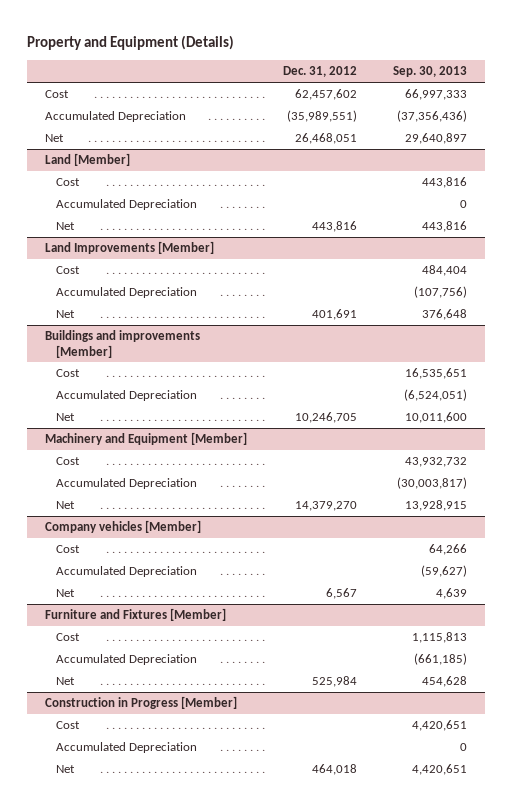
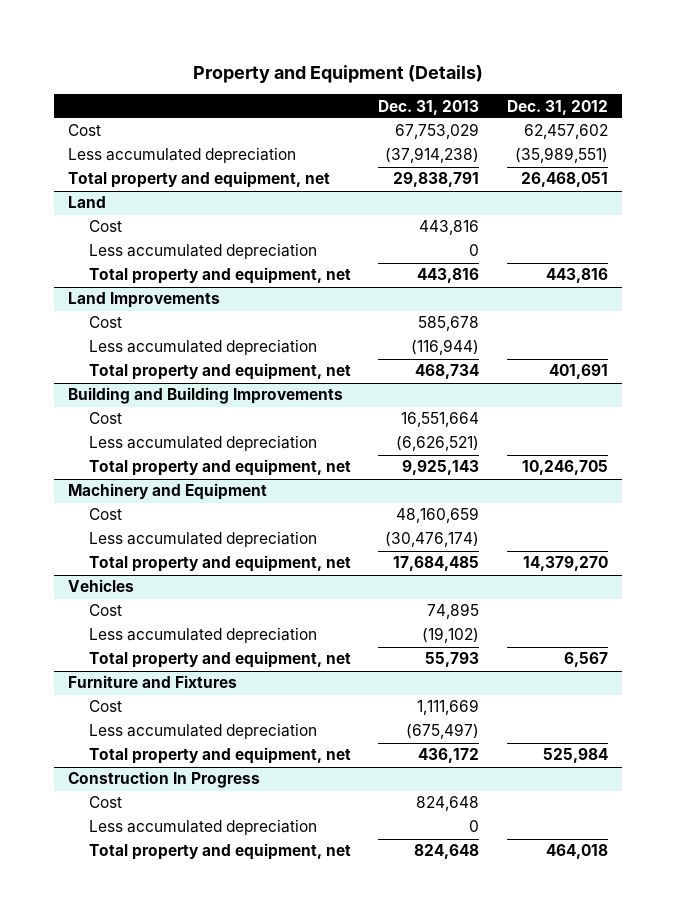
[393,66,468,78] Sep. 30, 2013 -> none
none -> [378,99,480,115] Dec. 31, 2013
[45,111,187,123] Accumulated Depreciation -> [68,147,297,164] Less accumulated depreciation
[45,134,65,143] Net -> [68,171,331,189] Total property and equipment, net
[45,153,131,167] Land [Member] -> [68,196,107,209] Land
[56,199,198,211] Accumulated Depreciation -> [88,243,317,260] Less accumulated depreciation
[56,222,76,231] Net -> [88,267,351,285] Total property and equipment, net
[45,241,215,255] Land Improvements [Member] -> [68,292,221,309] Land Improvements
[56,287,198,299] Accumulated Depreciation -> [88,339,317,356] Less accumulated depreciation
[56,310,76,319] Net -> [88,363,351,381] Total property and equipment, net
[45,330,201,358] Buildings and improvements [Member] -> [68,387,344,405] Building and Building Improvements
[56,390,198,402] Accumulated Depreciation -> [88,435,317,452] Less accumulated depreciation
[56,413,76,422] Net -> [88,459,351,477] Total property and equipment, net
[45,432,248,446] Machinery and Equipment [Member] -> [68,483,268,501] Machinery and Equipment
[56,478,198,490] Accumulated Depreciation -> [88,531,317,548] Less accumulated depreciation
[56,501,76,510] Net -> [88,555,351,573] Total property and equipment, net
[45,520,202,534] Company vehicles [Member] -> [68,579,135,593] Vehicles
[56,566,198,578] Accumulated Depreciation -> [88,627,317,644] Less accumulated depreciation
[56,589,76,598] Net -> [88,651,351,669] Total property and equipment, net
[45,608,227,622] Furniture and Fixtures [Member] -> [68,675,238,689] Furniture and Fixtures
[56,654,198,666] Accumulated Depreciation -> [88,723,317,740] Less accumulated depreciation
[56,677,76,686] Net -> [88,747,351,765] Total property and equipment, net
[45,696,238,710] Construction in Progress [Member] -> [68,771,261,789] Construction In Progress
[56,742,198,754] Accumulated Depreciation -> [88,819,317,836] Less accumulated depreciation
[56,765,76,774] Net -> [88,843,351,861] Total property and equipment, net

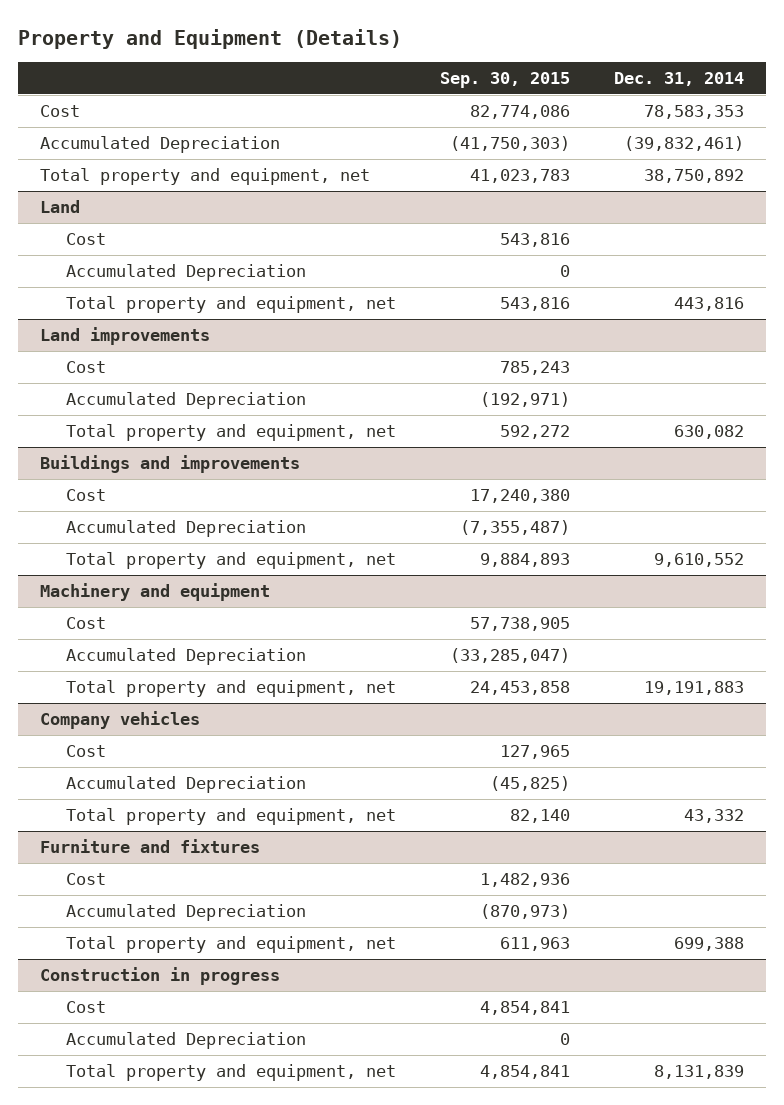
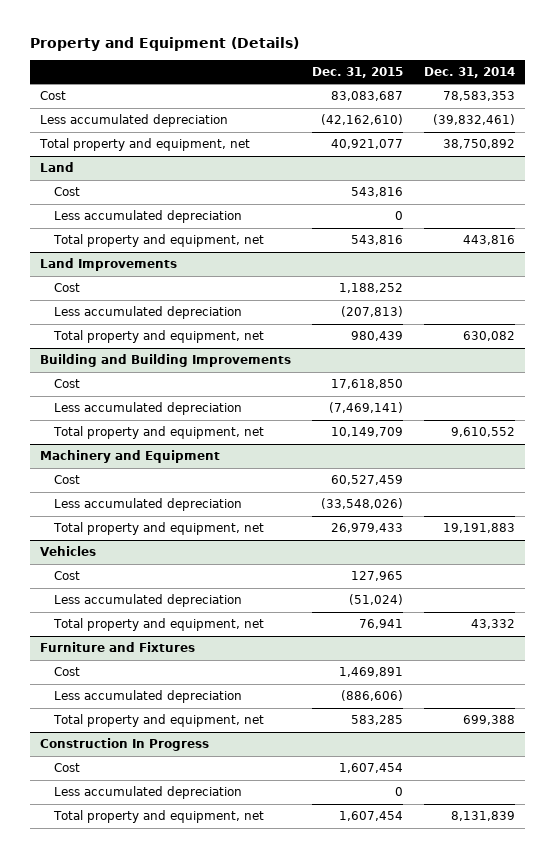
[440,71,571,88] Sep. 30, 2015 -> none
none -> [311,66,403,78] Dec. 31, 2015
[40,136,281,154] Accumulated Depreciation -> [40,114,229,128] Less accumulated depreciation
[66,264,307,282] Accumulated Depreciation -> [54,210,243,224] Less accumulated depreciation
[40,327,211,346] Land improvements -> [40,258,178,272] Land Improvements
[66,392,307,410] Accumulated Depreciation -> [54,306,243,320] Less accumulated depreciation
[40,455,301,474] Buildings and improvements -> [40,354,292,368] Building and Building Improvements
[66,520,307,538] Accumulated Depreciation -> [54,402,243,416] Less accumulated depreciation
[40,583,271,602] Machinery and equipment -> [40,450,221,464] Machinery and Equipment
[66,648,307,666] Accumulated Depreciation -> [54,498,243,512] Less accumulated depreciation
[40,711,201,730] Company vehicles -> [40,546,97,557] Vehicles
[66,776,307,794] Accumulated Depreciation -> [54,594,243,608] Less accumulated depreciation
[40,839,261,854] Furniture and fixtures -> [40,642,196,653] Furniture and Fixtures
[66,904,307,922] Accumulated Depreciation -> [54,690,243,704] Less accumulated depreciation
[40,967,281,986] Construction in progress -> [40,738,210,752] Construction In Progress
[66,1032,307,1050] Accumulated Depreciation -> [54,786,243,800] Less accumulated depreciation

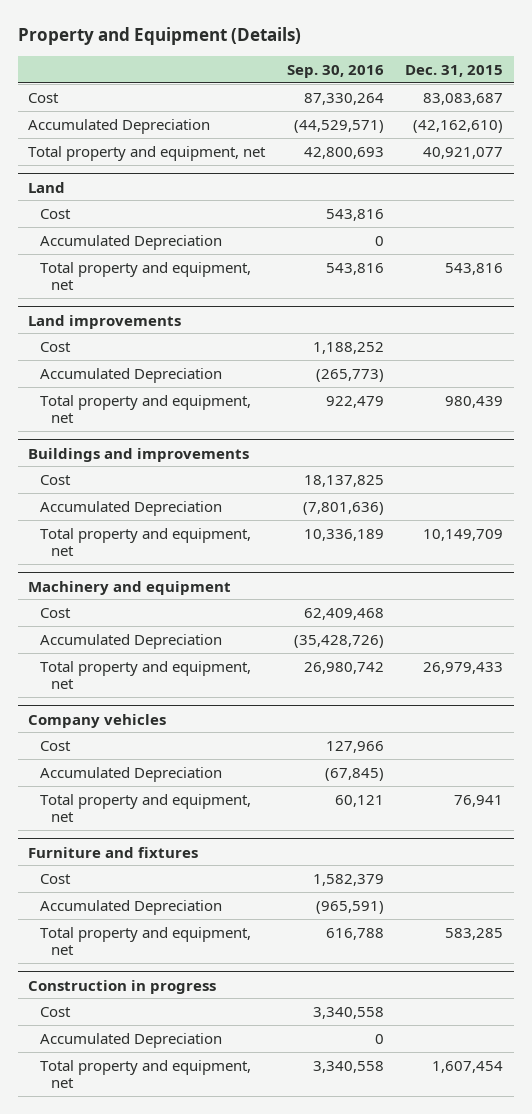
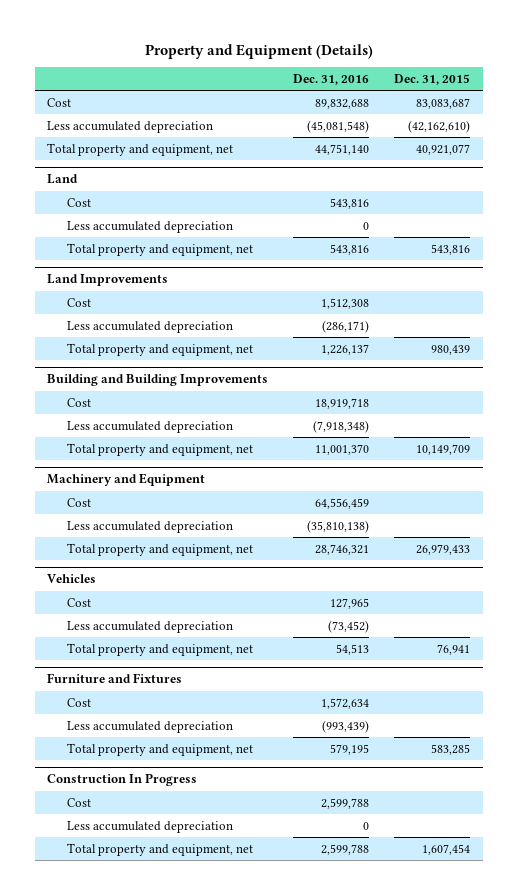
[286,64,384,78] Sep. 30, 2016 -> none
none -> [293,73,370,85] Dec. 31, 2016
[28,118,211,134] Accumulated Depreciation -> [47,120,214,133] Less accumulated depreciation
[39,234,222,250] Accumulated Depreciation -> [66,220,233,233] Less accumulated depreciation
[28,314,182,329] Land improvements -> [47,274,169,287] Land Improvements
[39,367,222,383] Accumulated Depreciation -> [66,320,233,333] Less accumulated depreciation
[28,447,250,462] Buildings and improvements -> [47,374,269,387] Building and Building Improvements
[39,500,222,516] Accumulated Depreciation -> [66,420,233,433] Less accumulated depreciation
[28,580,232,595] Machinery and equipment -> [47,473,206,487] Machinery and Equipment
[39,633,222,649] Accumulated Depreciation -> [66,520,233,533] Less accumulated depreciation
[28,713,167,728] Company vehicles -> [47,574,97,584] Vehicles
[39,766,222,782] Accumulated Depreciation -> [66,620,233,633] Less accumulated depreciation
[28,846,199,858] Furniture and fixtures -> [47,673,183,684] Furniture and Fixtures
[39,899,222,915] Accumulated Depreciation -> [66,720,233,733] Less accumulated depreciation
[28,979,217,994] Construction in progress -> [47,773,198,787] Construction In Progress
[39,1032,222,1048] Accumulated Depreciation -> [66,820,233,833] Less accumulated depreciation

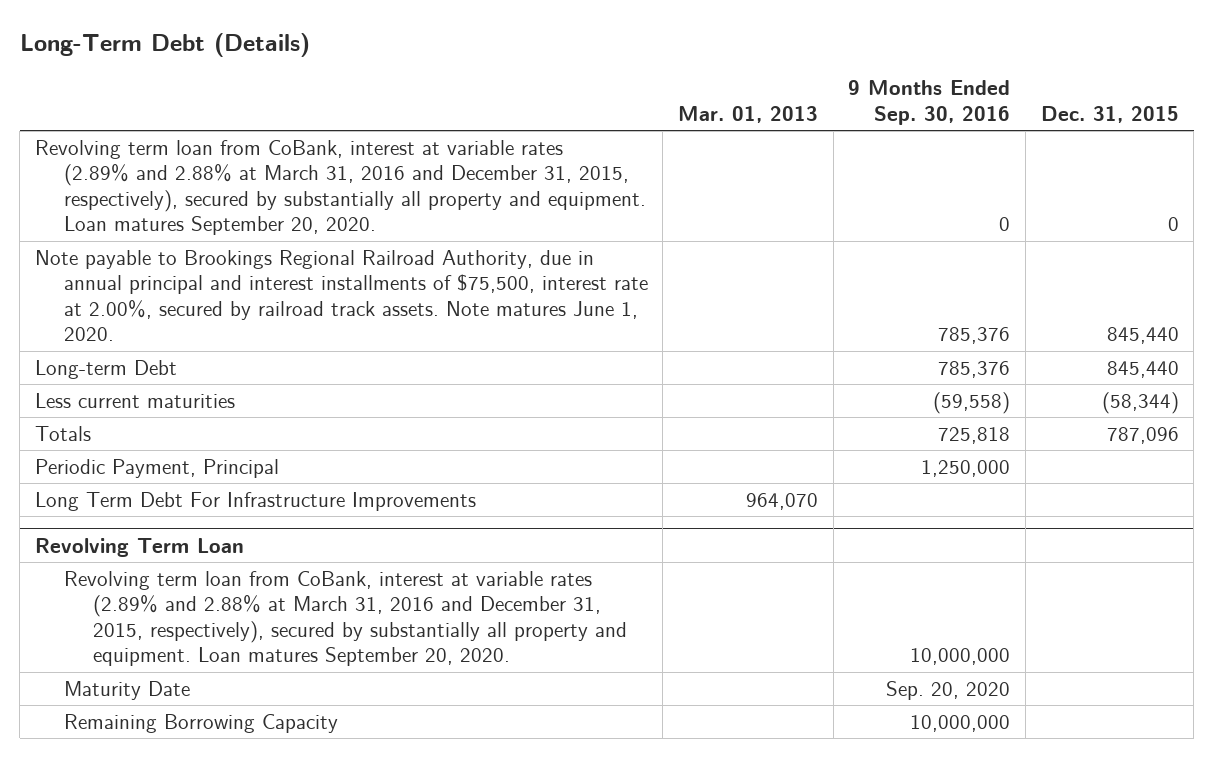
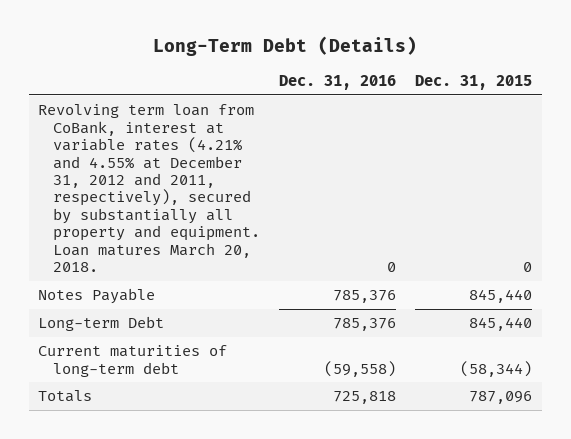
[678,105,819,123] Mar. 01, 2013 -> none
[848,80,1011,125] 9 Months Ended Sep. 30, 2016 -> none
none -> [279,75,397,91] Dec. 31, 2016
[34,139,646,236] Revolving term loan from CoBank, interest at variable rates (2.89% and 2.88% at March 31, 2016 and December 31, 2015, respectively), secured by substantially all property and equipment. Loan matures September 20, 2020. -> [38,104,261,273] Revolving term loan from CoBank, interest at variable rates (4.21% and 4.55% at December 31, 2012 and 2011, respectively), secured by substantially all property and equipment. Loan matures March 20, 2018.
[34,249,648,342] Note payable to Brookings Regional Railroad Authority, due in annual principal and interest installments of $75,500, interest rate at 2.00%, secured by railroad track assets. Note matures June 1, 2020. -> [38,288,156,305] Notes Payable
[34,392,235,408] Less current maturities -> [38,345,228,377] Current maturities of long-term debt
[34,458,279,478] Periodic Payment, Principal -> none
[34,491,476,511] Long Term Debt For Infrastructure Improvements -> none
[34,537,244,557] Revolving Term Loan -> none
[63,570,627,667] Revolving term loan from CoBank, interest at variable rates (2.89% and 2.88% at March 31, 2016 and December 31, 2015, respectively), secured by substantially all property and equipment. Loan matures September 20, 2020. -> none
[63,680,190,700] Maturity Date -> none
[63,713,338,733] Remaining Borrowing Capacity -> none

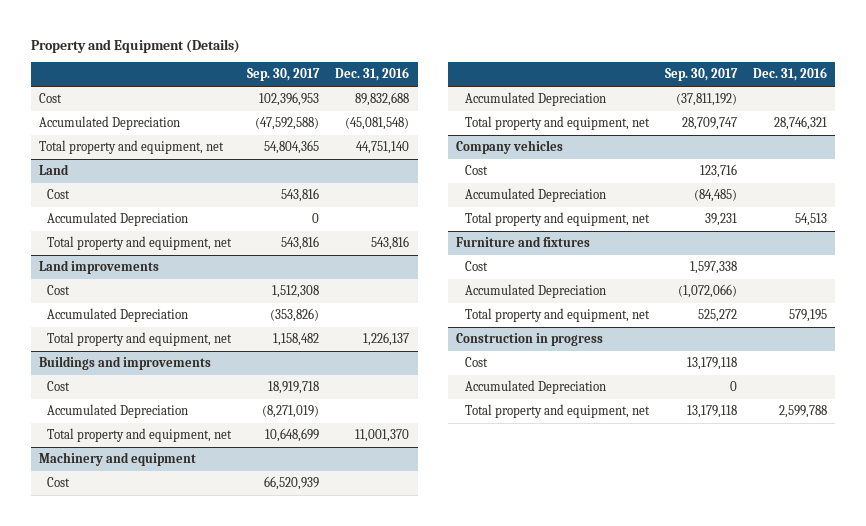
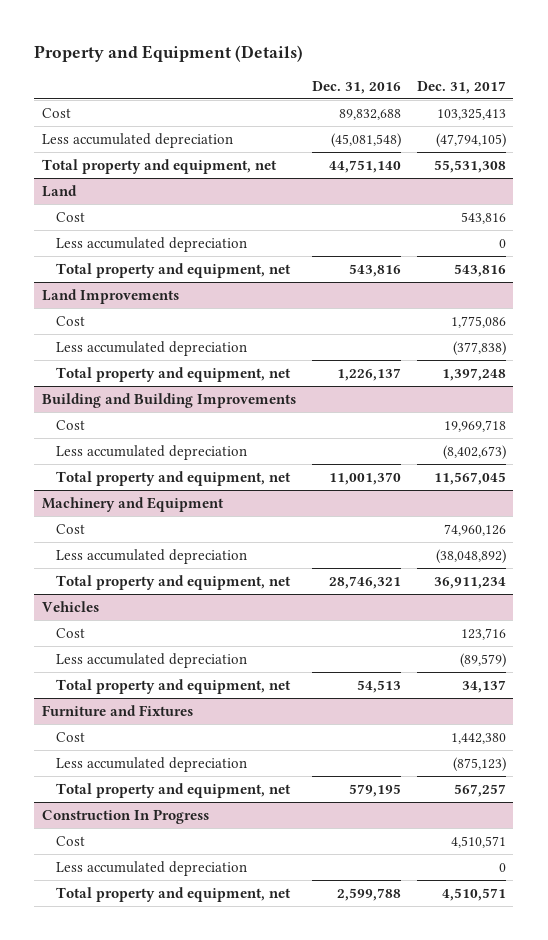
[247,68,321,82] Sep. 30, 2017 -> none
none -> [416,80,506,94] Dec. 31, 2017
[38,116,180,131] Accumulated Depreciation -> [42,132,234,148] Less accumulated depreciation
[47,212,189,227] Accumulated Depreciation -> [55,236,247,252] Less accumulated depreciation
[38,260,159,275] Land improvements -> [42,288,180,304] Land Improvements
[47,308,189,323] Accumulated Depreciation -> [55,340,247,356] Less accumulated depreciation
[38,356,211,371] Buildings and improvements -> [42,392,297,408] Building and Building Improvements
[47,404,189,419] Accumulated Depreciation -> [55,444,247,460] Less accumulated depreciation
[38,452,196,467] Machinery and equipment -> [42,496,225,512] Machinery and Equipment
[465,92,607,107] Accumulated Depreciation -> [55,548,247,564] Less accumulated depreciation
[456,140,564,155] Company vehicles -> [42,600,100,612] Vehicles
[465,188,607,203] Accumulated Depreciation -> [55,652,247,668] Less accumulated depreciation
[456,236,591,248] Furniture and fixtures -> [42,704,194,716] Furniture and Fixtures
[465,284,607,299] Accumulated Depreciation -> [55,756,247,772] Less accumulated depreciation
[456,333,604,347] Construction in progress -> [42,808,210,824] Construction In Progress
[465,380,607,395] Accumulated Depreciation -> [55,860,247,876] Less accumulated depreciation

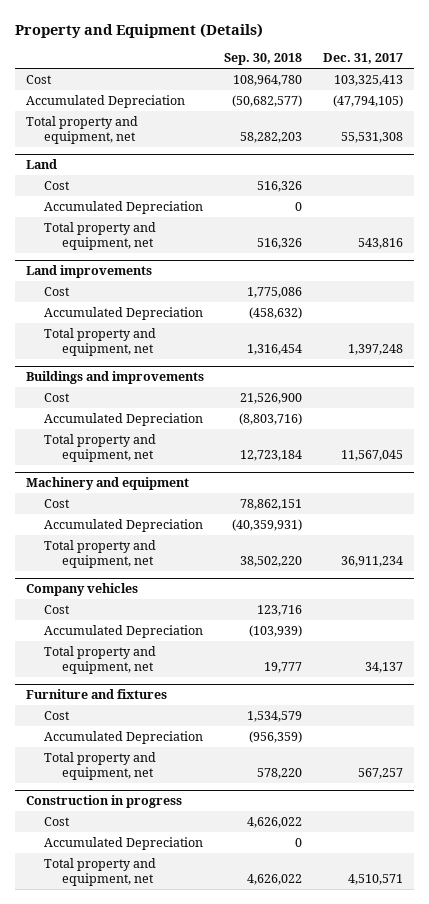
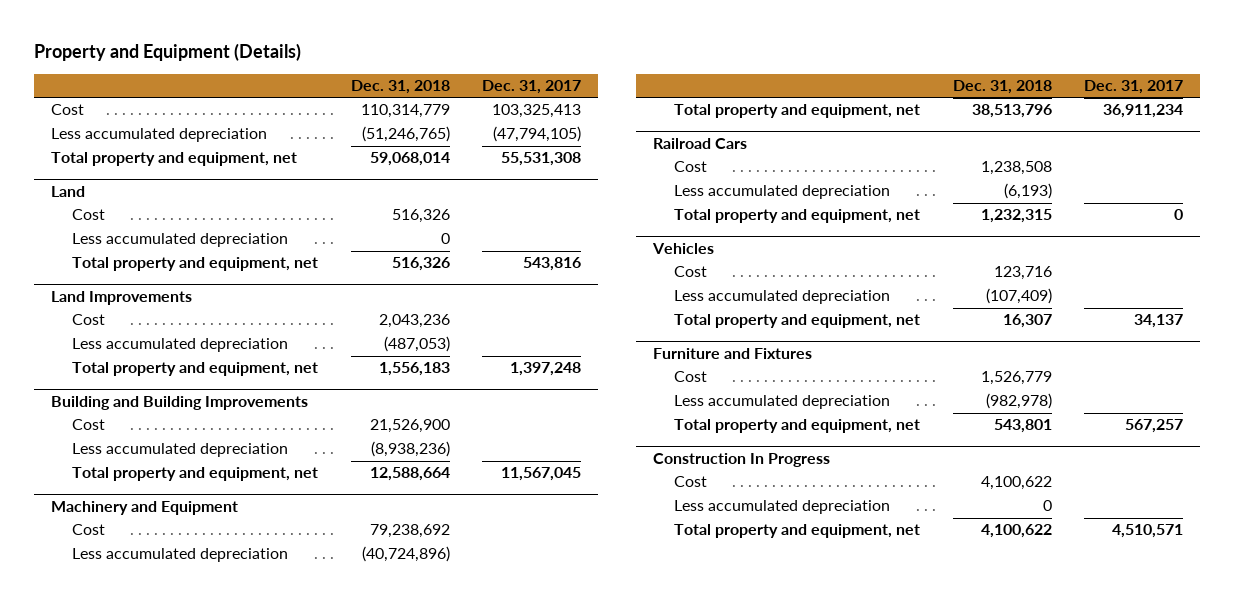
[224,53,303,66] Sep. 30, 2018 -> none
none -> [350,80,450,95] Dec. 31, 2018
[25,94,185,108] Accumulated Depreciation -> [50,128,267,143] Less accumulated depreciation
[43,200,203,214] Accumulated Depreciation -> [71,233,288,248] Less accumulated depreciation
[25,265,152,279] Land improvements -> [50,291,192,306] Land Improvements
[43,306,203,320] Accumulated Depreciation -> [71,338,288,353] Less accumulated depreciation
[25,371,204,385] Buildings and improvements -> [50,396,308,411] Building and Building Improvements
[43,412,203,426] Accumulated Depreciation -> [71,443,288,458] Less accumulated depreciation
[25,477,189,491] Machinery and equipment -> [50,501,238,516] Machinery and Equipment
[43,518,203,532] Accumulated Depreciation -> [71,548,288,563] Less accumulated depreciation
none -> [652,138,747,150] Railroad Cars
none -> [673,161,707,173] Cost
none -> [673,185,890,200] Less accumulated depreciation
none -> [673,209,920,224] Total property and equipment, net
[25,583,138,597] Company vehicles -> [651,243,714,255] Vehicles
[43,624,203,638] Accumulated Depreciation -> [673,290,890,305] Less accumulated depreciation
[25,689,167,700] Furniture and fixtures -> [652,348,812,360] Furniture and Fixtures
[43,730,203,744] Accumulated Depreciation -> [673,395,890,410] Less accumulated depreciation
[25,795,182,809] Construction in progress -> [652,453,830,468] Construction In Progress
[43,836,203,850] Accumulated Depreciation -> [673,500,890,515] Less accumulated depreciation

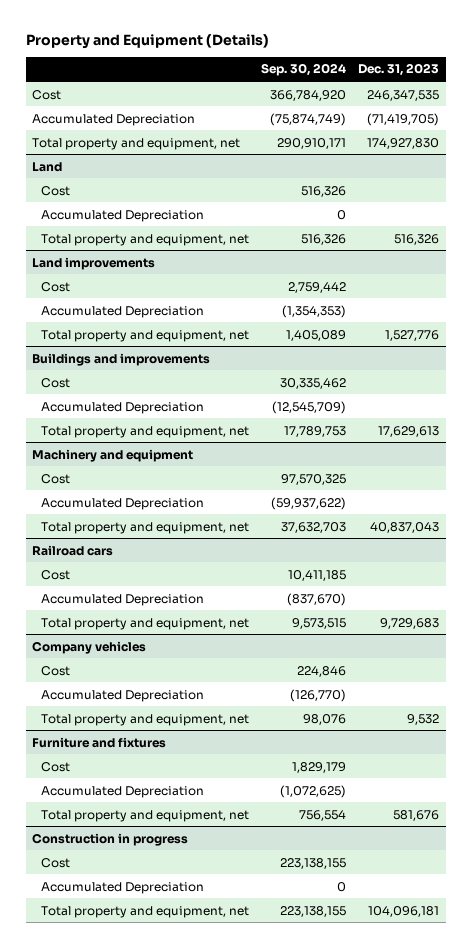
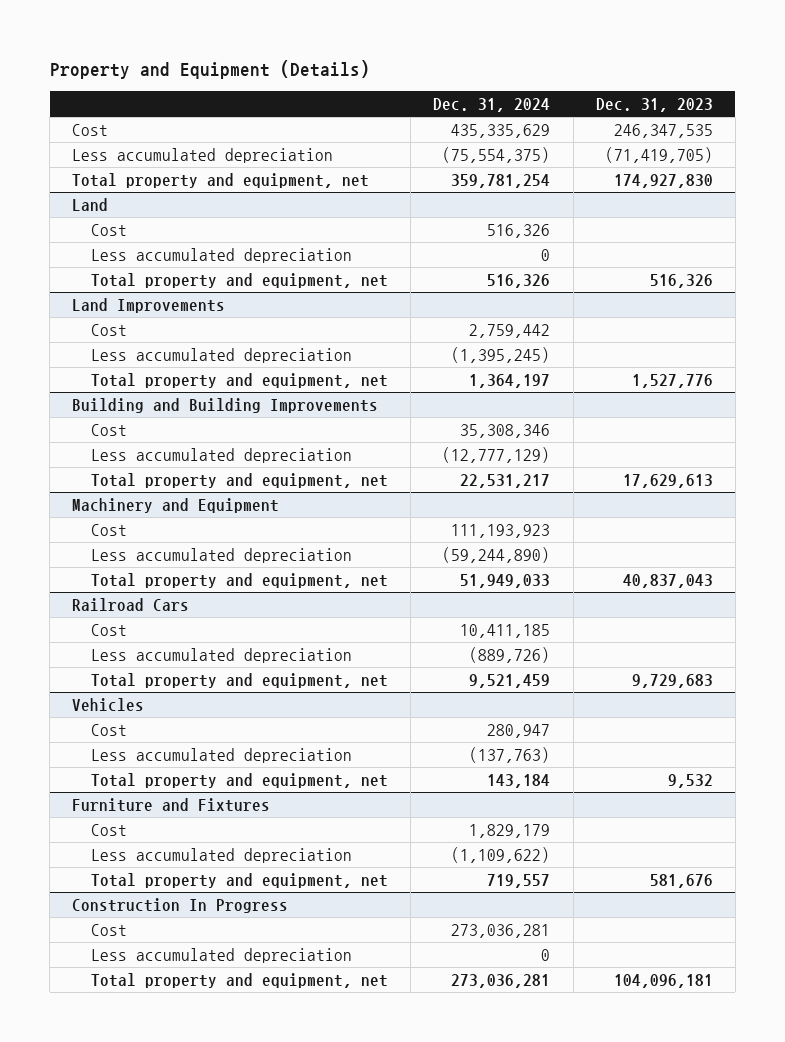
[261,63,347,77] Sep. 30, 2024 -> none
none -> [433,97,551,112] Dec. 31, 2024
[32,113,196,126] Accumulated Depreciation -> [72,147,334,163] Less accumulated depreciation
[40,209,204,222] Accumulated Depreciation -> [91,247,353,263] Less accumulated depreciation
[32,256,156,270] Land improvements -> [72,297,226,313] Land Improvements
[40,305,204,318] Accumulated Depreciation -> [91,347,353,363] Less accumulated depreciation
[32,352,211,366] Buildings and improvements -> [72,397,379,413] Building and Building Improvements
[40,401,204,414] Accumulated Depreciation -> [91,447,353,463] Less accumulated depreciation
[32,448,194,462] Machinery and equipment -> [72,497,280,513] Machinery and Equipment
[40,497,204,510] Accumulated Depreciation -> [91,547,353,563] Less accumulated depreciation
[32,544,114,556] Railroad cars -> [72,597,190,611] Railroad Cars
[40,593,204,606] Accumulated Depreciation -> [91,647,353,663] Less accumulated depreciation
[32,640,147,654] Company vehicles -> [72,697,145,712] Vehicles
[40,689,204,702] Accumulated Depreciation -> [91,747,353,763] Less accumulated depreciation
[32,736,167,748] Furniture and fixtures -> [72,797,271,812] Furniture and Fixtures
[40,785,204,798] Accumulated Depreciation -> [91,847,353,863] Less accumulated depreciation
[32,832,189,846] Construction in progress -> [72,897,289,913] Construction In Progress
[40,881,204,894] Accumulated Depreciation -> [91,947,353,963] Less accumulated depreciation

